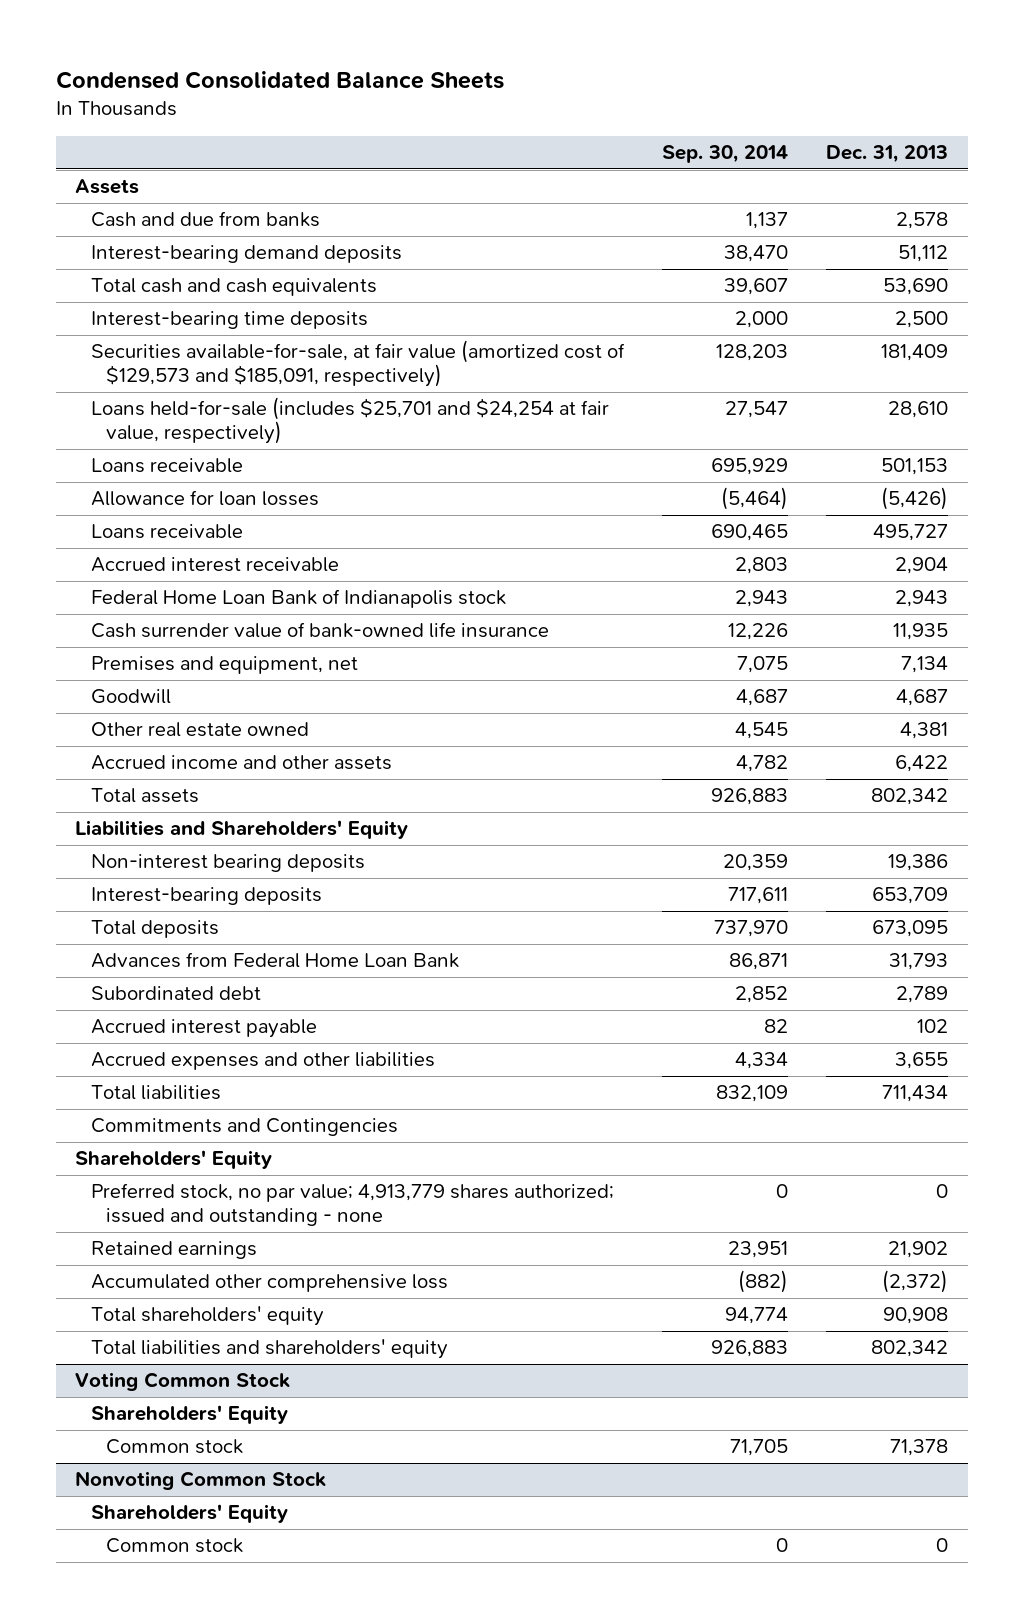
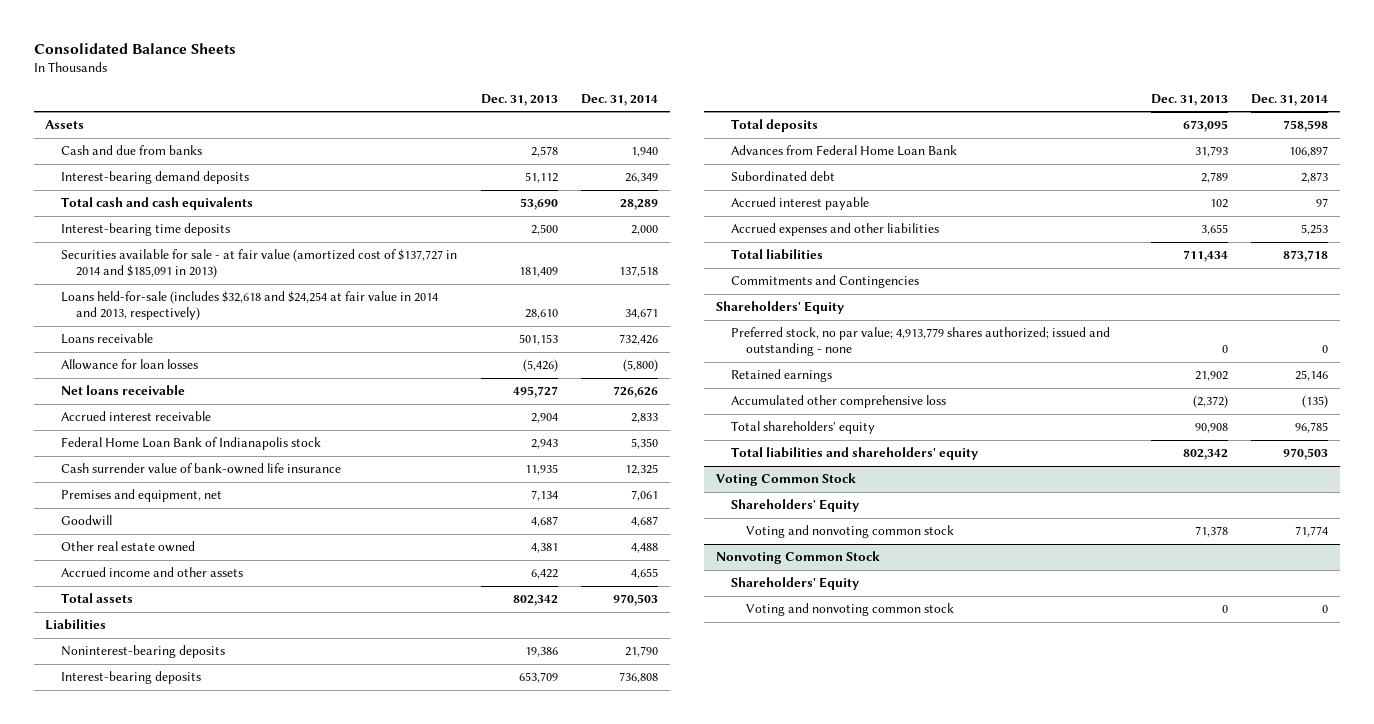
[56,70,505,89] Condensed Consolidated Balance Sheets -> [33,43,236,55] Consolidated Balance Sheets
[661,145,788,164] Sep. 30, 2014 -> none
none -> [581,93,659,106] Dec. 31, 2014
[90,340,625,388] Securities available-for-sale, at fair value (amortized cost of $129,573 and $185,091, respectively) -> [60,249,457,279] Securities available for sale - at fair value (amortized cost of $137,727 in 2014 and $185,091 in 2013)
[90,397,609,445] Loans held-for-sale (includes $25,701 and $24,254 at fair value, respectively) -> [60,291,438,321] Loans held-for-sale (includes $32,618 and $24,254 at fair value in 2014 and 2013, respectively)
[90,524,243,540] Loans receivable -> [60,385,185,397] Net loans receivable
[75,820,409,840] Liabilities and Shareholders' Equity -> none
none -> [45,619,107,631] Liabilities
[90,854,365,873] Non-interest bearing deposits -> [60,645,225,659] Noninterest-bearing deposits
[105,1439,243,1455] Common stock -> [745,525,954,539] Voting and nonvoting common stock
[105,1538,243,1554] Common stock -> [745,603,954,617] Voting and nonvoting common stock

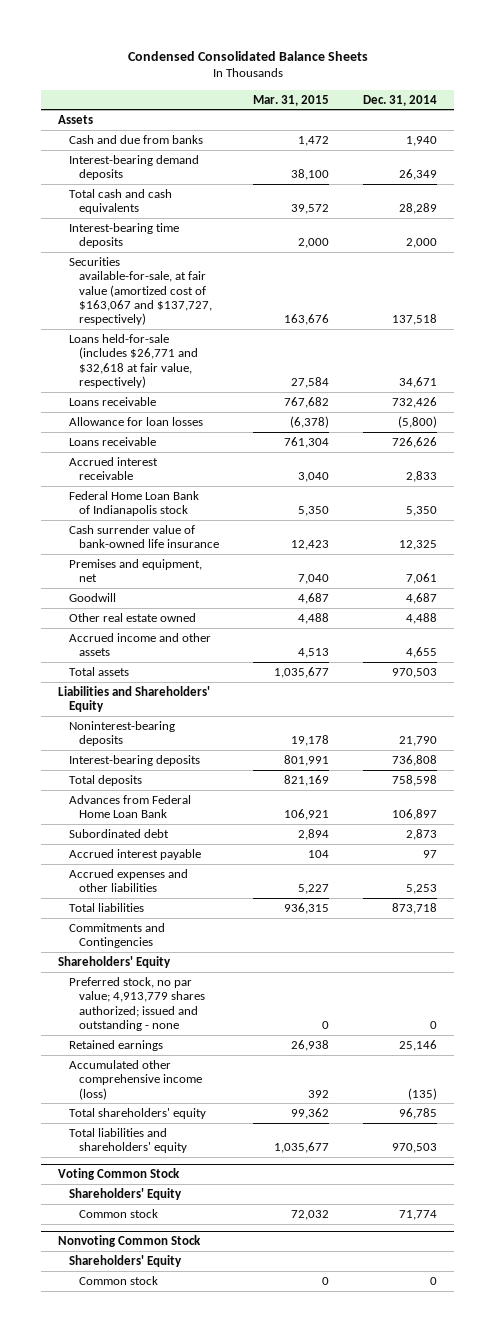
[33,43,236,55] Consolidated Balance Sheets -> [127,50,368,61] Condensed Consolidated Balance Sheets
[480,93,558,106] Dec. 31, 2013 -> none
none -> [252,94,329,106] Mar. 31, 2015
[60,249,457,279] Securities available for sale - at fair value (amortized cost of $137,727 in 2014 and $185,091 in 2013) -> [68,256,212,326] Securities available-for-sale, at fair value (amortized cost of $163,067 and $137,727, respectively)
[60,291,438,321] Loans held-for-sale (includes $32,618 and $24,254 at fair value in 2014 and 2013, respectively) -> [68,333,198,388] Loans held-for-sale (includes $26,771 and $32,618 at fair value, respectively)
[60,385,185,397] Net loans receivable -> [68,436,156,446] Loans receivable
[45,619,107,631] Liabilities -> none
none -> [58,685,211,713] Liabilities and Shareholders' Equity
[730,395,946,409] Accumulated other comprehensive loss -> [68,1059,202,1100] Accumulated other comprehensive income (loss)
[745,525,954,539] Voting and nonvoting common stock -> [78,1208,158,1218] Common stock
[745,603,954,617] Voting and nonvoting common stock -> [78,1275,158,1285] Common stock

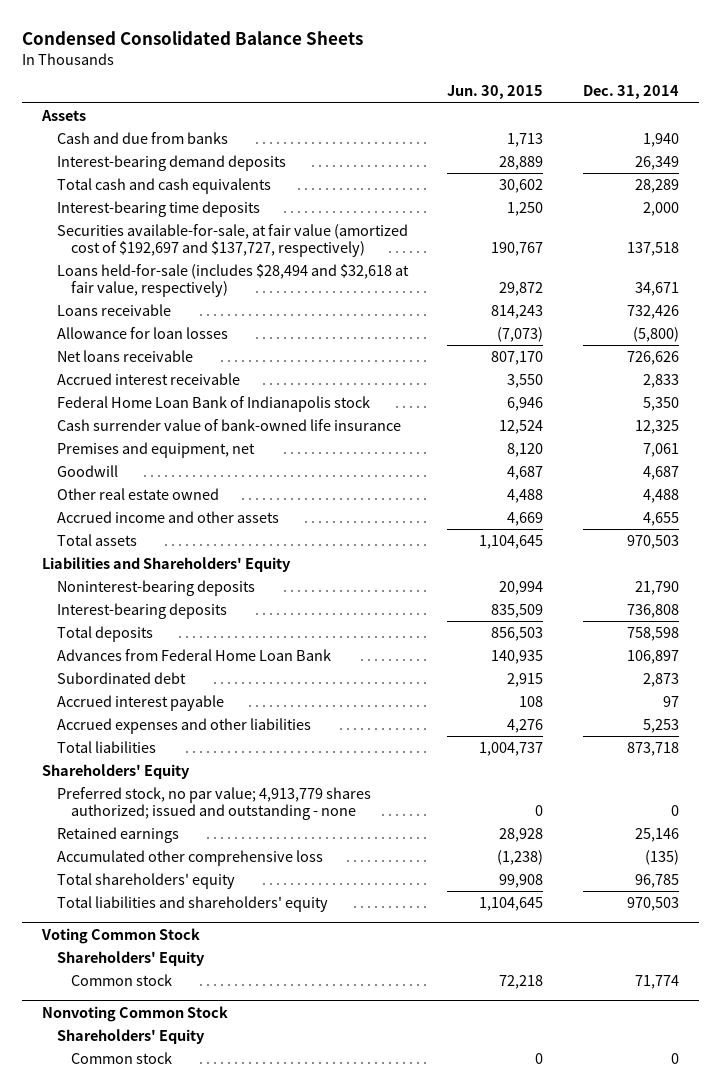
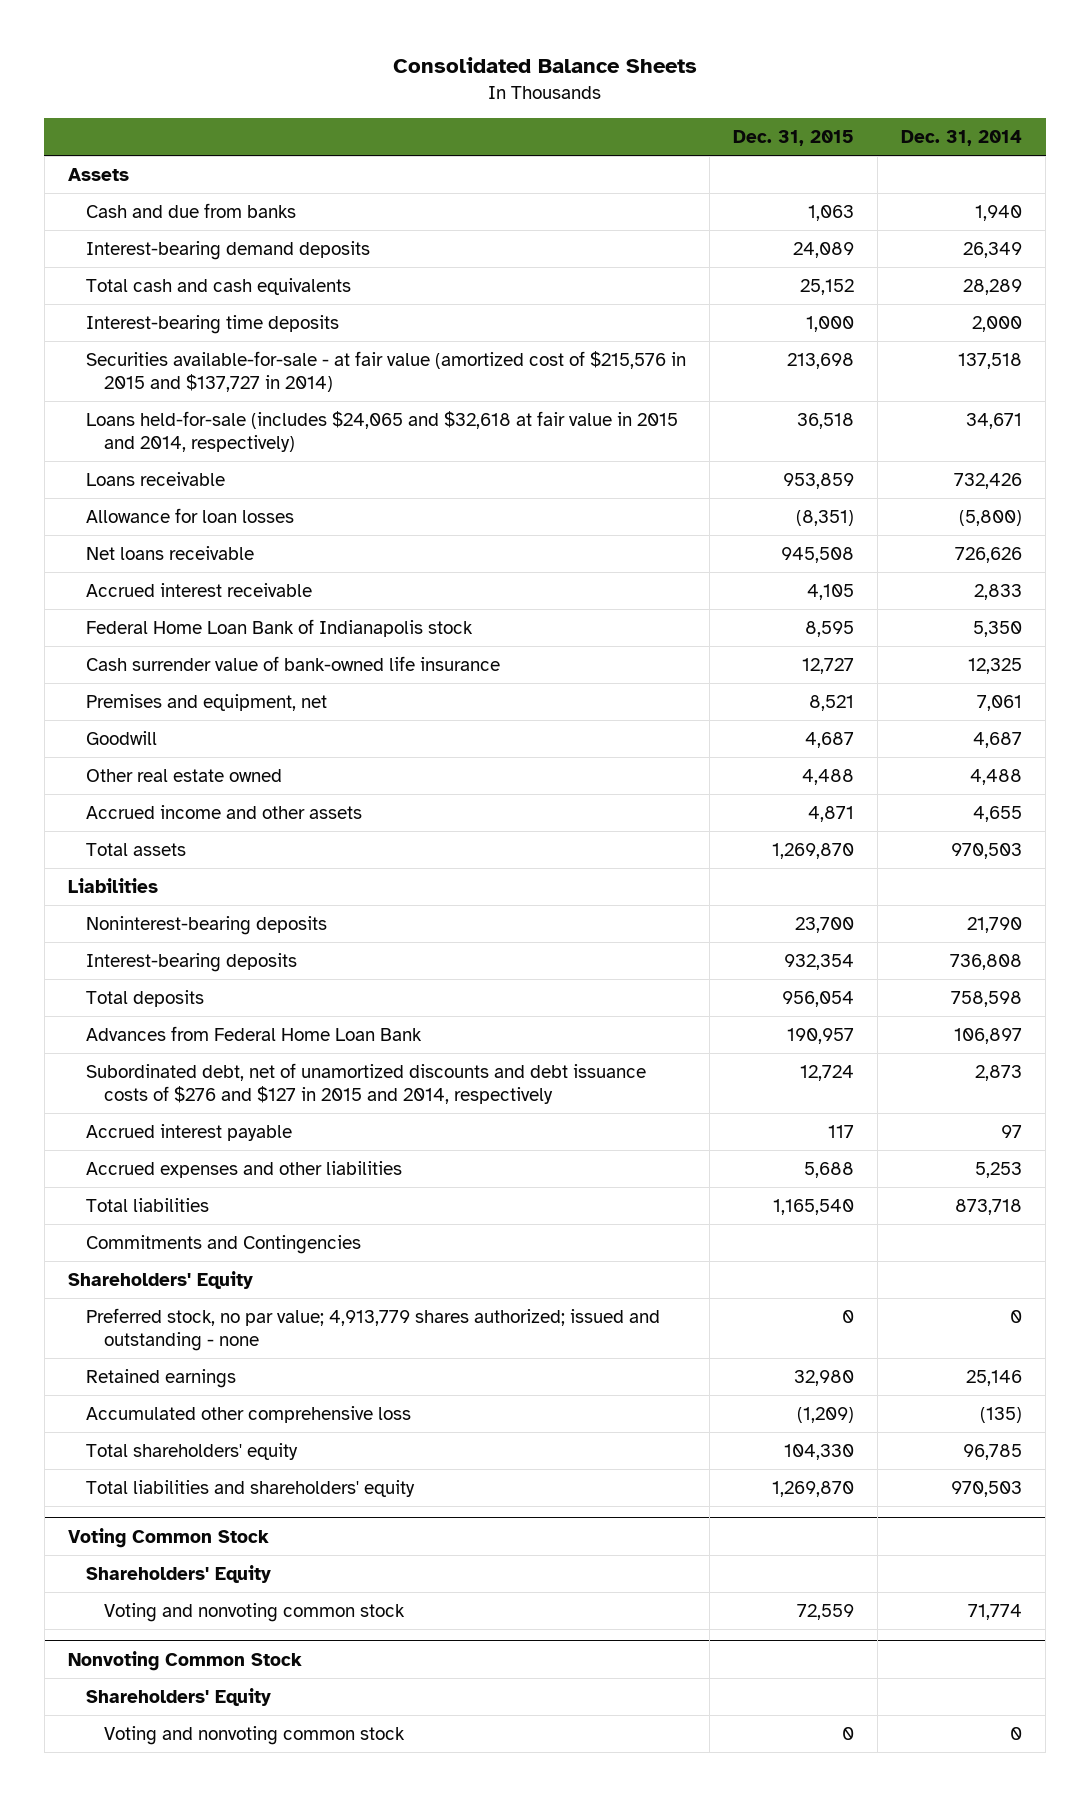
[22,31,364,46] Condensed Consolidated Balance Sheets -> [392,57,697,74] Consolidated Balance Sheets
[447,85,544,100] Jun. 30, 2015 -> none
none -> [733,129,855,146] Dec. 31, 2015
[56,223,408,258] Securities available-for-sale, at fair value (amortized cost of $192,697 and $137,727, respectively) -> [85,351,686,392] Securities available-for-sale - at fair value (amortized cost of $215,576 in 2015 and $137,727 in 2014)
[56,263,409,298] Loans held-for-sale (includes $28,494 and $32,618 at fair value, respectively) -> [85,411,678,452] Loans held-for-sale (includes $24,065 and $32,618 at fair value in 2015 and 2014, respectively)
[42,556,292,572] Liabilities and Shareholders' Equity -> none
none -> [67,878,158,894] Liabilities
[56,671,186,684] Subordinated debt -> [85,1063,646,1104] Subordinated debt, net of unamortized discounts and debt issuance costs of $276 and $127 in 2015 and 2014, respectively
none -> [85,1235,361,1255] Commitments and Contingencies
[70,973,172,986] Common stock -> [104,1603,406,1623] Voting and nonvoting common stock
[70,1051,172,1064] Common stock -> [104,1726,406,1746] Voting and nonvoting common stock

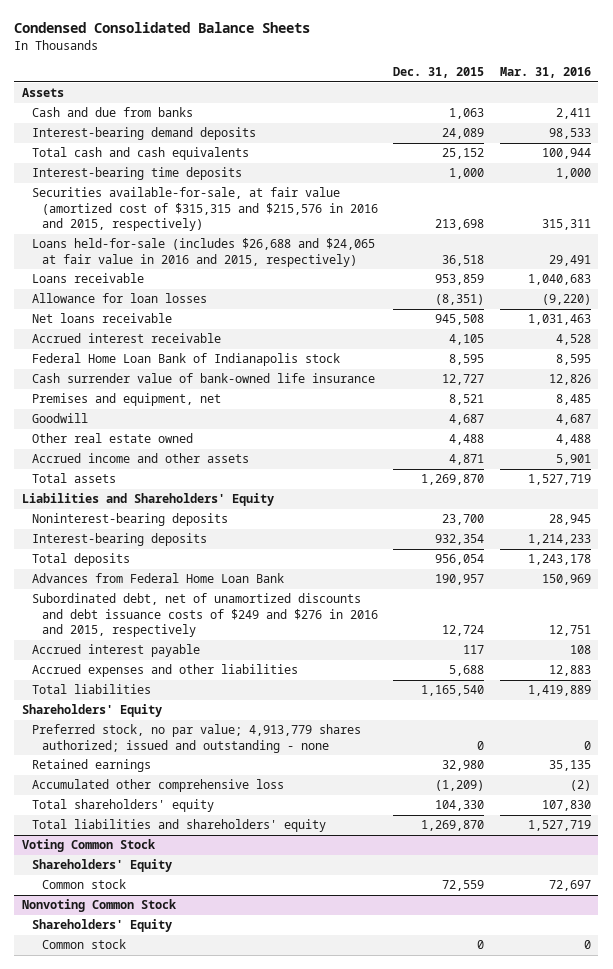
[392,57,697,74] Consolidated Balance Sheets -> [14,22,311,34] Condensed Consolidated Balance Sheets
[901,129,1023,146] Dec. 31, 2014 -> none
none -> [499,67,591,79] Mar. 31, 2016
[85,351,686,392] Securities available-for-sale - at fair value (amortized cost of $215,576 in 2015 and $137,727 in 2014) -> [31,187,379,232] Securities available-for-sale, at fair value (amortized cost of $315,315 and $215,576 in 2016 and 2015, respectively)
[85,411,678,452] Loans held-for-sale (includes $24,065 and $32,618 at fair value in 2015 and 2014, respectively) -> [31,238,375,267] Loans held-for-sale (includes $26,688 and $24,065 at fair value in 2016 and 2015, respectively)
[67,878,158,894] Liabilities -> none
none -> [21,493,274,507] Liabilities and Shareholders' Equity
[85,1063,646,1104] Subordinated debt, net of unamortized discounts and debt issuance costs of $276 and $127 in 2015 and 2014, respectively -> [31,593,379,638] Subordinated debt, net of unamortized discounts and debt issuance costs of $249 and $276 in 2016 and 2015, respectively
[85,1235,361,1255] Commitments and Contingencies -> none
[104,1603,406,1623] Voting and nonvoting common stock -> [42,879,127,890] Common stock
[104,1726,406,1746] Voting and nonvoting common stock -> [42,939,127,950] Common stock

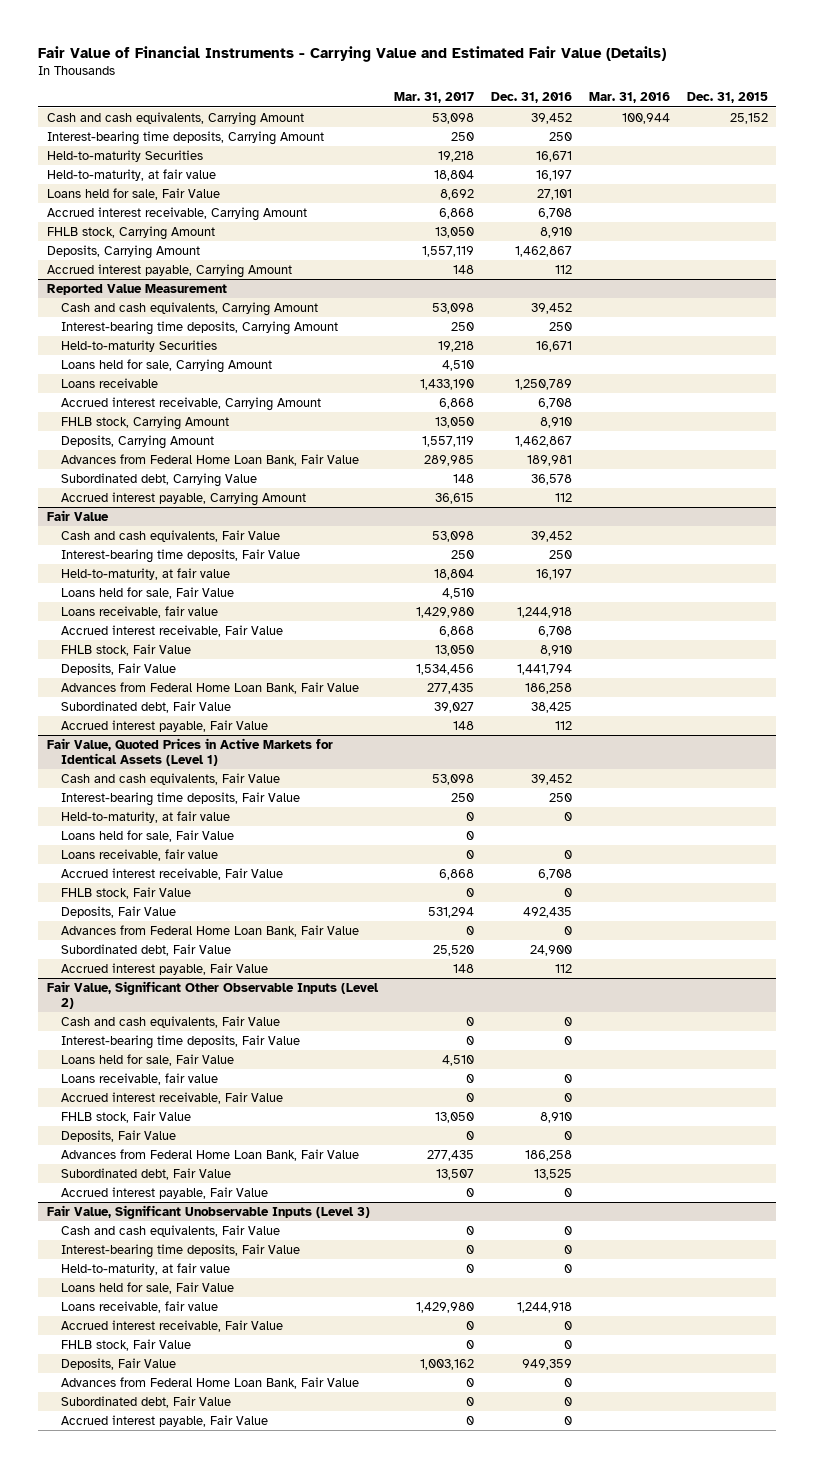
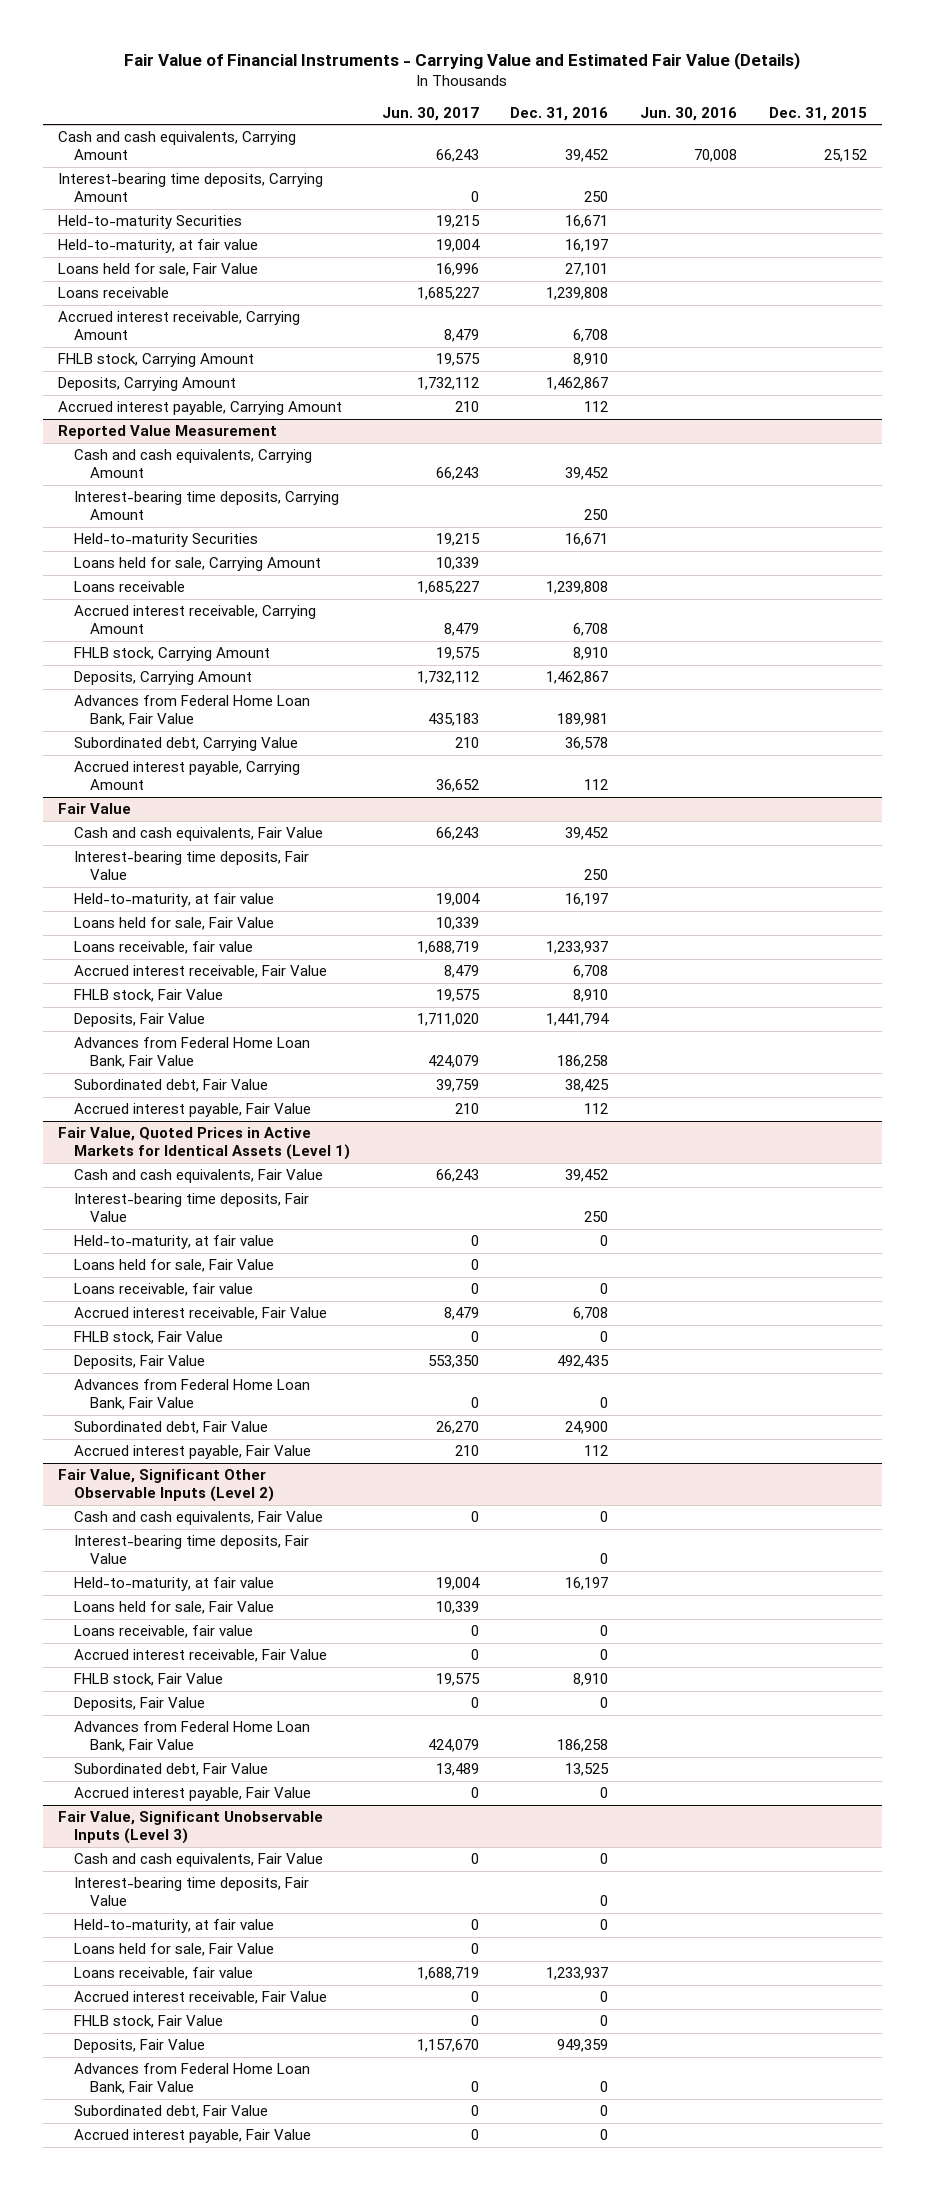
[394,92,475,104] Mar. 31, 2017 -> none
[588,92,670,104] Mar. 31, 2016 -> none
none -> [381,106,479,121] Jun. 30, 2017
none -> [639,106,737,121] Jun. 30, 2016
none -> [58,287,170,299] Loans receivable
[515,378,573,390] 1,250,789 -> [546,581,609,595] 1,239,808
[517,606,573,618] 1,244,918 -> [546,941,609,955] 1,233,937
none -> [74,1577,275,1592] Held-to-maturity, at fair value
[517,1301,573,1313] 1,244,918 -> [546,1967,609,1981] 1,233,937

